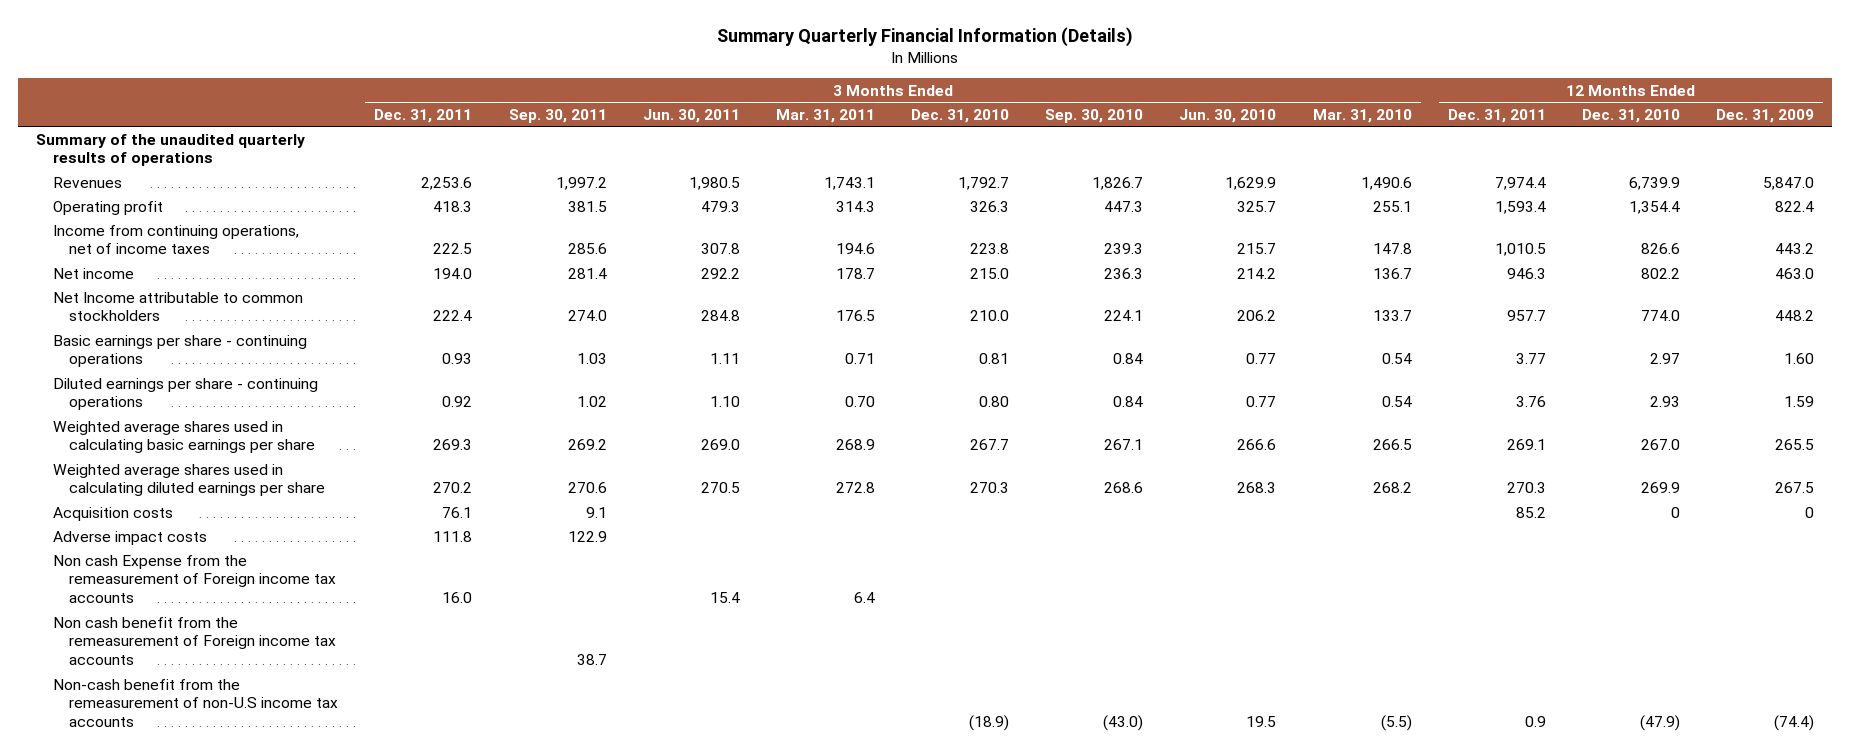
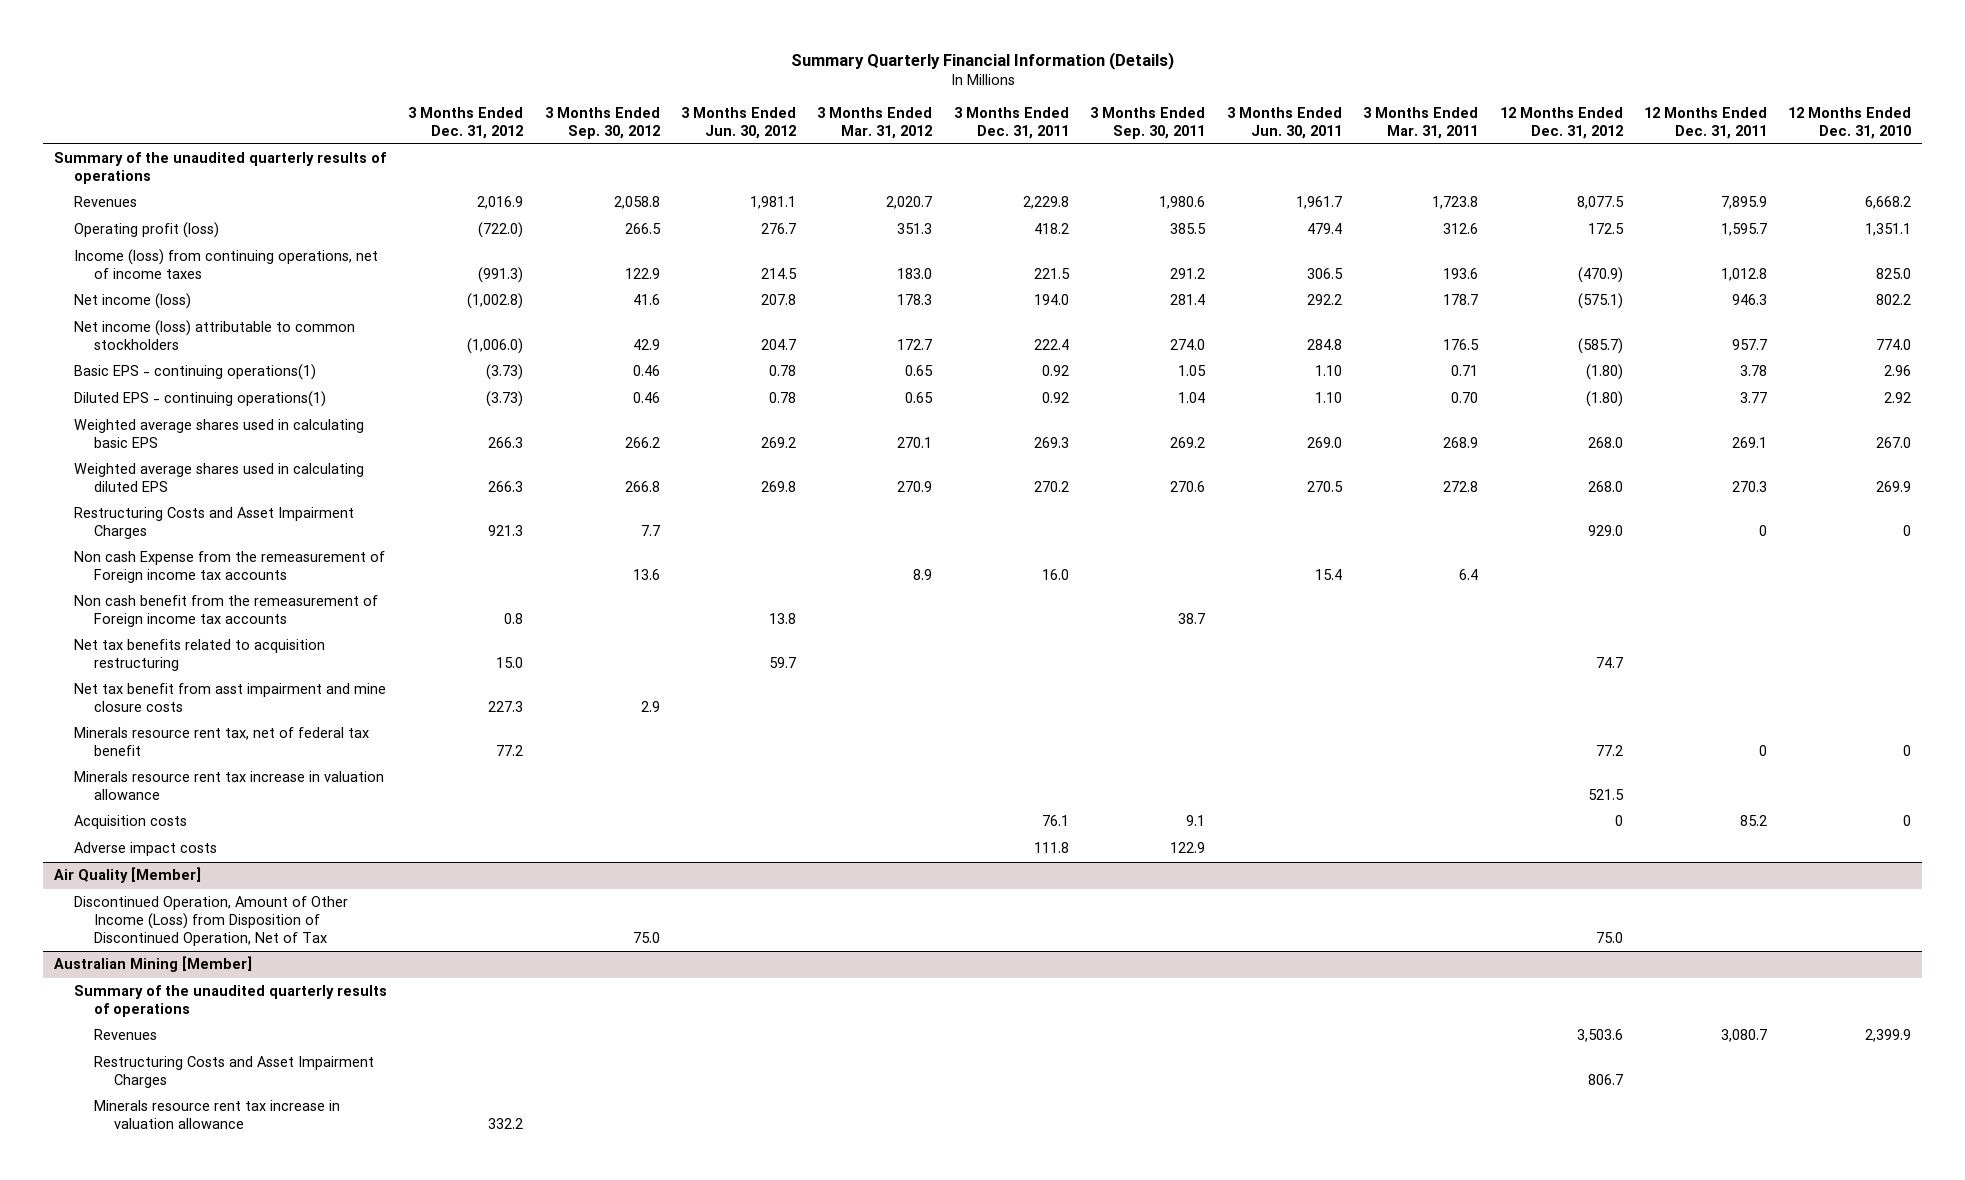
[911,108,1010,123] Dec. 31, 2010 -> none
[1045,108,1144,123] Sep. 30, 2010 -> none
[1179,108,1277,123] Jun. 30, 2010 -> none
[1312,108,1412,123] Mar. 31, 2010 -> none
[1716,108,1815,123] Dec. 31, 2009 -> none
none -> [408,106,524,139] 3 Months Ended Dec. 31, 2012
none -> [544,106,660,139] 3 Months Ended Sep. 30, 2012
none -> [681,106,797,139] 3 Months Ended Jun. 30, 2012
none -> [817,106,933,139] 3 Months Ended Mar. 31, 2012
none -> [1499,106,1623,139] 12 Months Ended Dec. 31, 2012
[421,176,473,190] 2,253.6 -> [1022,196,1069,210] 2,229.8
[555,176,607,190] 1,997.2 -> [1159,196,1206,210] 1,980.6
[688,176,740,190] 1,980.5 -> [1295,196,1342,210] 1,961.7
[823,176,875,190] 1,743.1 -> [1432,196,1479,210] 1,723.8
[1494,176,1546,190] 7,974.4 -> [1720,196,1767,210] 7,895.9
[1628,176,1680,190] 6,739.9 -> [1865,196,1912,210] 6,668.2
[52,200,163,215] Operating profit -> [73,222,219,239] Operating profit (loss)
[433,200,473,212] 418.3 -> [1033,223,1069,235] 418.2
[567,200,607,212] 381.5 -> [1170,223,1207,235] 385.5
[700,200,740,212] 479.3 -> [1306,223,1342,235] 479.4
[835,200,875,212] 314.3 -> [1443,223,1479,235] 312.6
[1494,200,1546,214] 1,593.4 -> [1720,223,1767,237] 1,595.7
[1628,200,1680,214] 1,354.4 -> [1865,223,1912,237] 1,351.1
[52,224,299,255] Income from continuing operations, net of income taxes -> [73,249,378,280] Income (loss) from continuing operations, net of income taxes
[433,243,473,255] 222.5 -> [1033,268,1070,280] 221.5
[567,243,607,255] 285.6 -> [1170,268,1206,280] 291.2
[700,243,740,255] 307.8 -> [1306,268,1343,280] 306.5
[835,243,875,255] 194.6 -> [1443,268,1479,280] 193.6
[1494,243,1546,257] 1,010.5 -> [1720,268,1767,282] 1,012.8
[1640,243,1680,255] 826.6 -> [1876,268,1912,280] 825.0
[52,267,134,279] Net income -> [73,293,191,310] Net income (loss)
[52,291,303,322] Net Income attributable to common stockholders -> [73,320,355,351] Net income (loss) attributable to common stockholders
[52,334,307,368] Basic earnings per share - continuing operations -> [73,364,316,381] Basic EPS - continuing operations(1)
[442,353,473,365] 0.93 -> [1041,365,1069,377] 0.92
[576,353,607,365] 1.03 -> [1178,365,1207,377] 1.05
[709,353,740,365] 1.11 -> [1314,365,1342,377] 1.10
[1515,353,1546,365] 3.77 -> [1739,365,1767,377] 3.78
[1649,353,1680,365] 2.97 -> [1884,365,1912,377] 2.96
[52,377,318,411] Diluted earnings per share - continuing operations -> [73,391,326,408] Diluted EPS - continuing operations(1)
[576,396,607,408] 1.02 -> [1178,392,1206,404] 1.04
[1515,396,1546,408] 3.76 -> [1739,392,1767,404] 3.77
[1649,396,1680,408] 2.93 -> [1884,392,1912,404] 2.92
[52,420,316,454] Weighted average shares used in calculating basic earnings per share -> [73,419,364,449] Weighted average shares used in calculating basic EPS
[52,463,326,497] Weighted average shares used in calculating diluted earnings per share -> [73,463,364,493] Weighted average shares used in calculating diluted EPS
none -> [73,507,354,540] Restructuring Costs and Asset Impairment Charges
[52,678,339,728] Non-cash benefit from the remeasurement of non-U.S income tax accounts -> none
none -> [73,639,325,672] Net tax benefits related to acquisition restructuring
none -> [73,683,386,713] Net tax benefit from asst impairment and mine closure costs
none -> [73,727,369,757] Minerals resource rent tax, net of federal tax benefit
none -> [73,771,384,801] Minerals resource rent tax increase in valuation allowance
[52,506,173,521] Acquisition costs -> [73,815,187,830] Acquisition costs
[52,530,207,545] Adverse impact costs -> [73,842,217,857] Adverse impact costs
none -> [53,867,201,884] Air Quality [Member]
none -> [73,896,348,946] Discontinued Operation, Amount of Other Income (Loss) from Disposition of Discontinued Operation, Net of Tax
none -> [53,956,252,973] Australian Mining [Member]
none -> [73,985,387,1018] Summary of the unaudited quarterly results of operations
none -> [93,1029,157,1041] Revenues
none -> [93,1056,374,1089] Restructuring Costs and Asset Impairment Charges
none -> [93,1100,340,1130] Minerals resource rent tax increase in valuation allowance

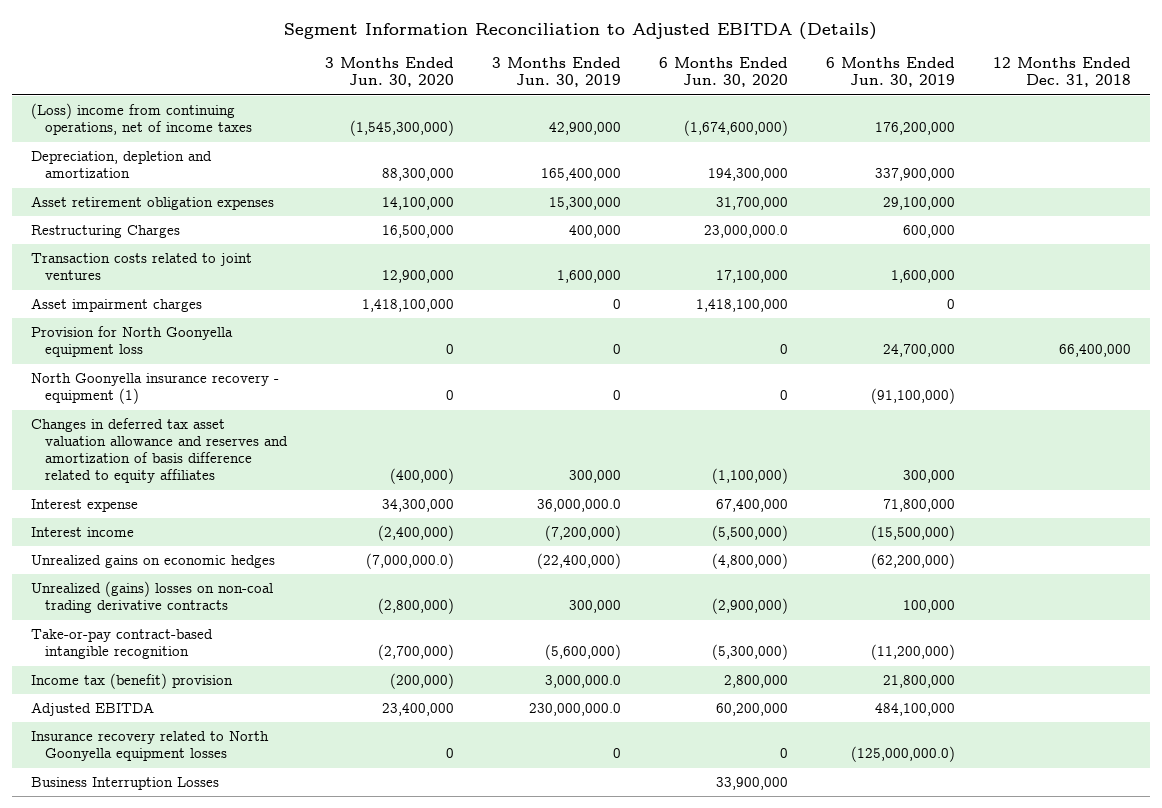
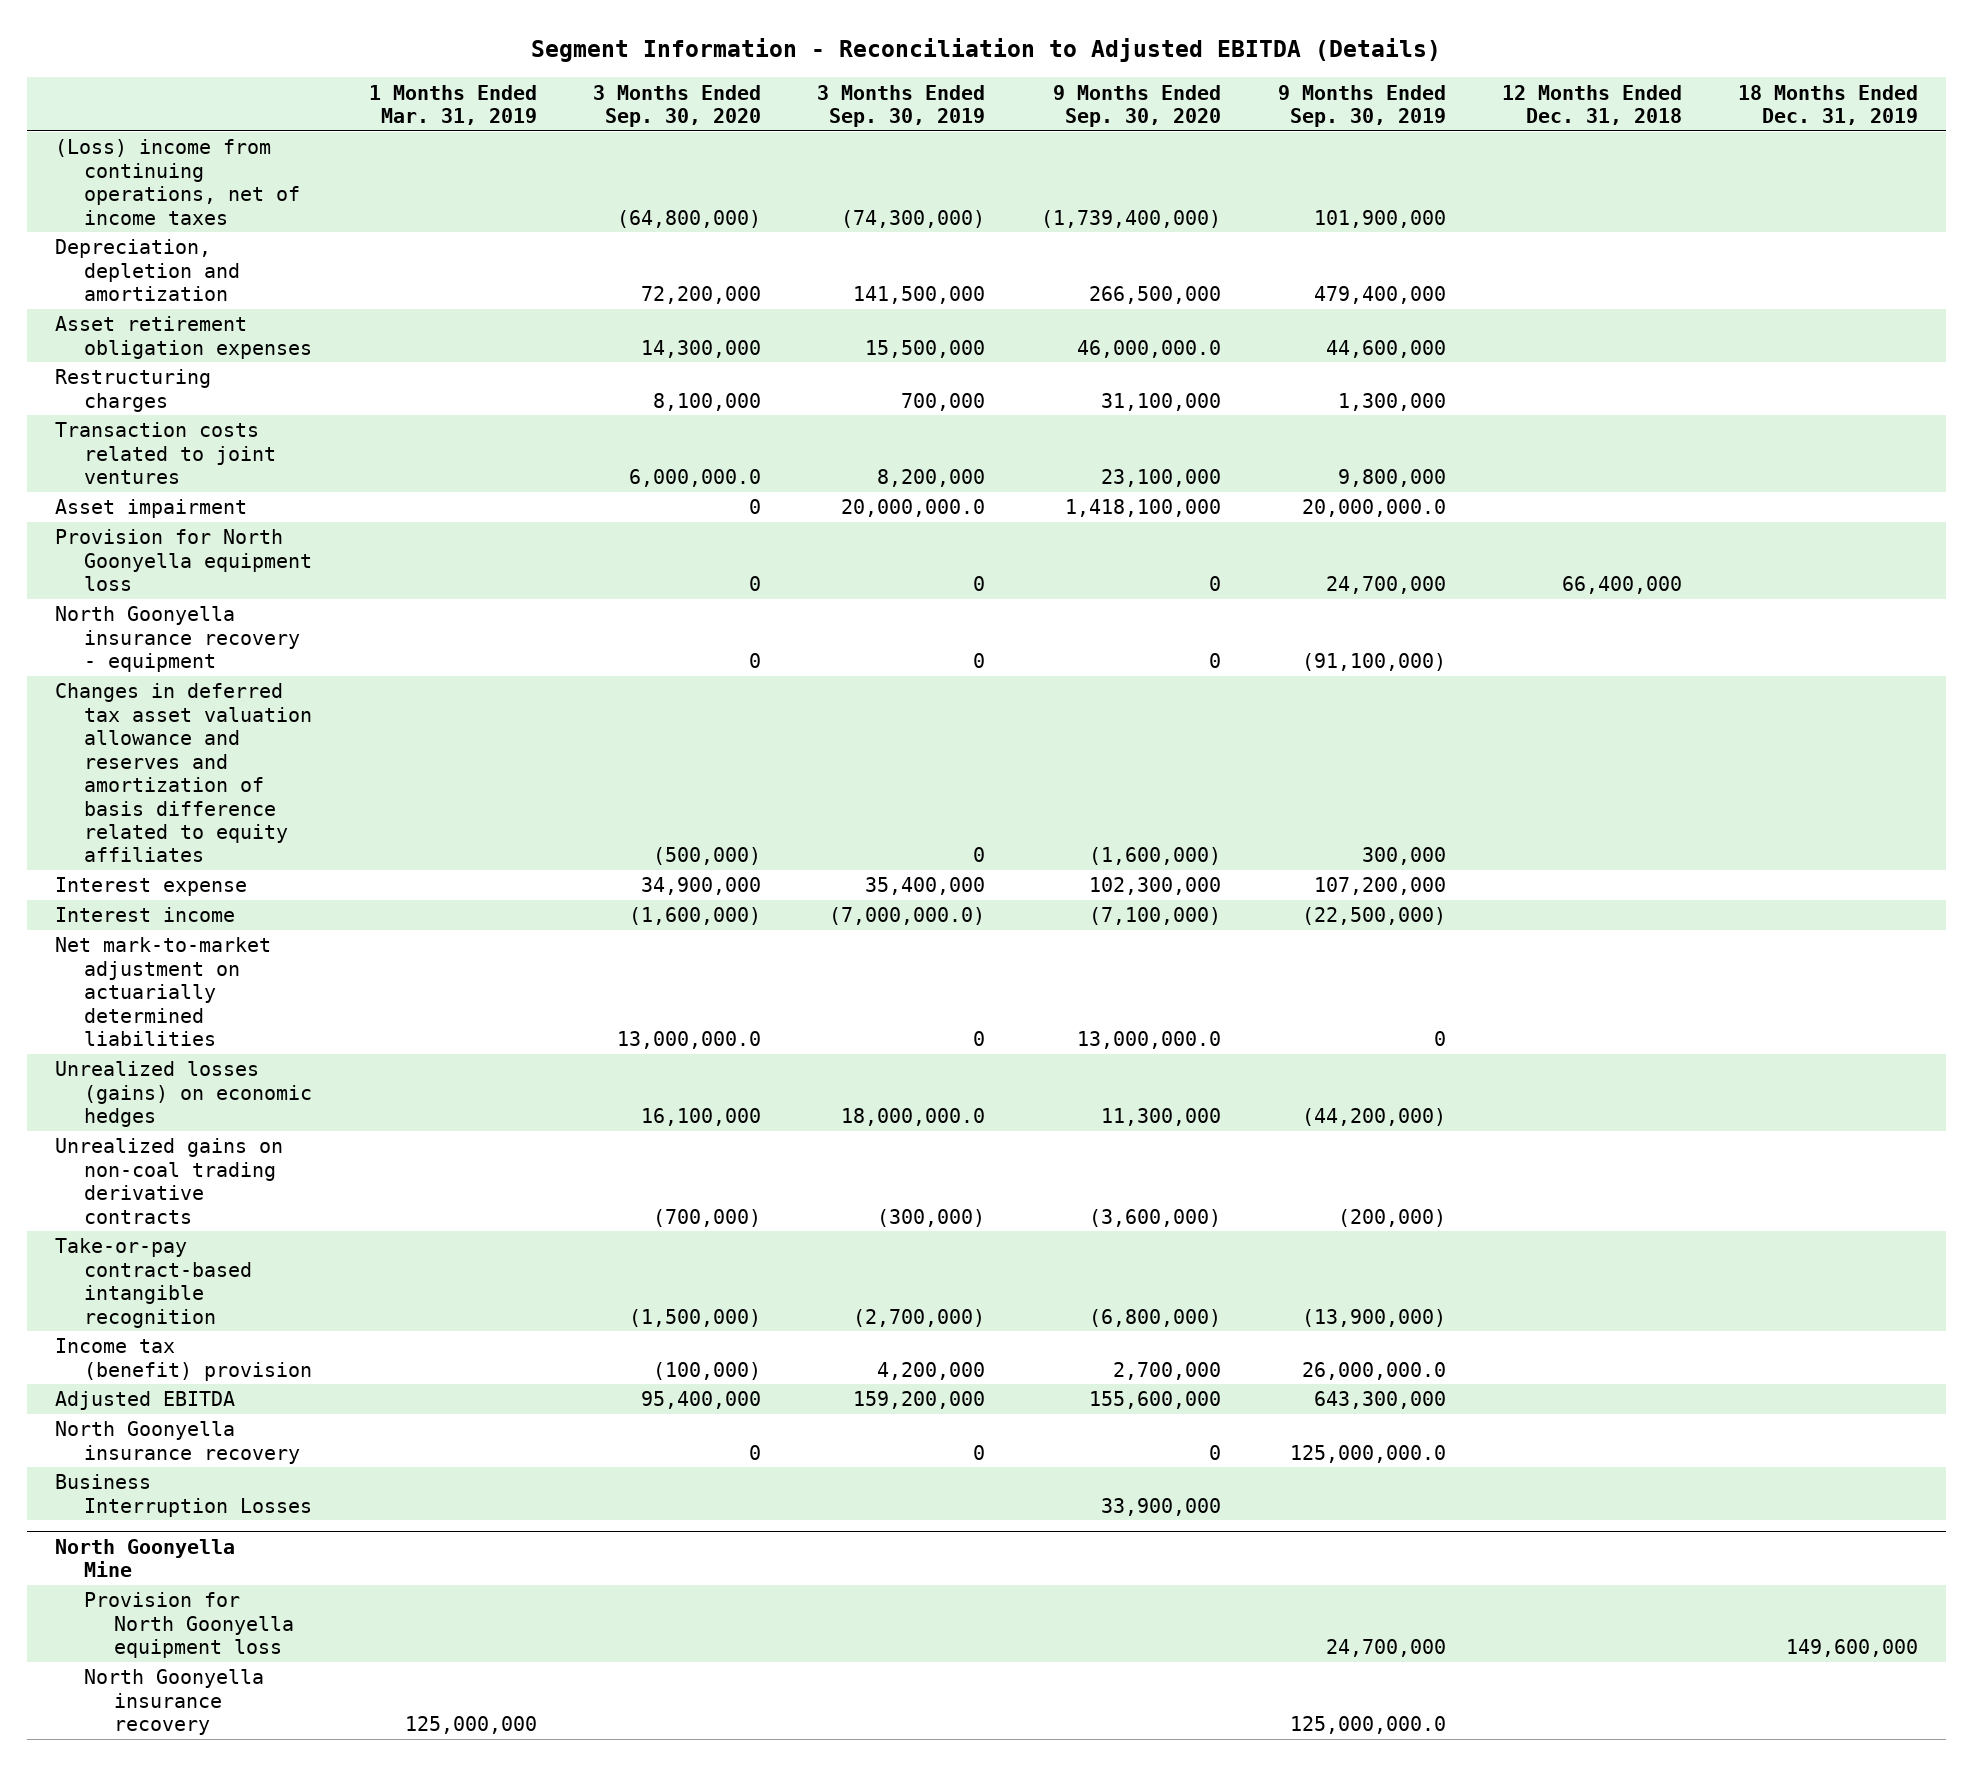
[284,21,878,40] Segment Information Reconciliation to Adjusted EBITDA (Details) -> [531,38,1442,63] Segment Information - Reconciliation to Adjusted EBITDA (Details)
[324,57,454,88] 3 Months Ended Jun. 30, 2020 -> none
[491,57,621,88] 3 Months Ended Jun. 30, 2019 -> none
[658,57,788,88] 6 Months Ended Jun. 30, 2020 -> none
[825,57,955,88] 6 Months Ended Jun. 30, 2019 -> none
none -> [368,84,537,126] 1 Months Ended Mar. 31, 2019
none -> [592,84,761,128] 3 Months Ended Sep. 30, 2020
none -> [817,84,986,128] 3 Months Ended Sep. 30, 2019
none -> [1053,84,1222,128] 9 Months Ended Sep. 30, 2020
none -> [1277,84,1446,128] 9 Months Ended Sep. 30, 2019
none -> [1737,84,1918,126] 18 Months Ended Dec. 31, 2019
[31,225,181,239] Restructuring Charges -> [54,369,211,412] Restructuring charges
[31,298,203,313] Asset impairment charges -> [54,499,247,519] Asset impairment
[31,373,280,405] North Goonyella insurance recovery - equipment (1) -> [54,606,301,673] North Goonyella insurance recovery - equipment
none -> [54,937,271,1047] Net mark-to-market adjustment on actuarially determined liabilities
[31,555,276,569] Unrealized gains on economic hedges -> [54,1061,313,1128] Unrealized losses (gains) on economic hedges
[31,581,274,614] Unrealized (gains) losses on non-coal trading derivative contracts -> [54,1138,283,1224] Unrealized gains on non-coal trading derivative contracts
[31,731,270,762] Insurance recovery related to North Goonyella equipment losses -> [54,1421,301,1464] North Goonyella insurance recovery
none -> [54,1538,235,1578] North Goonyella Mine
none -> [84,1592,294,1659] Provision for North Goonyella equipment loss
none -> [84,1669,265,1736] North Goonyella insurance recovery

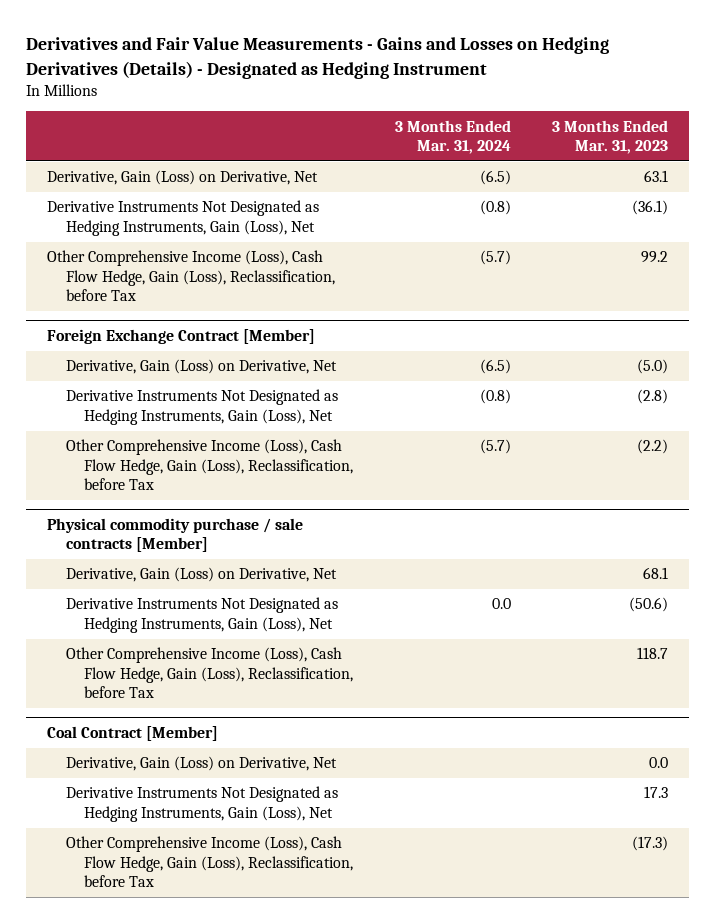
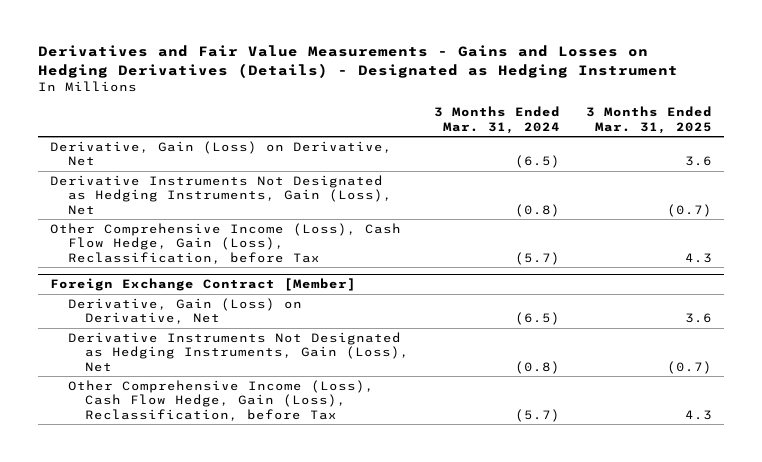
[552,119,669,155] 3 Months Ended Mar. 31, 2023 -> none
none -> [585,106,712,134] 3 Months Ended Mar. 31, 2025
[46,518,303,553] Physical commodity purchase / sale contracts [Member] -> none
[65,567,337,583] Derivative, Gain (Loss) on Derivative, Net -> none
[65,597,338,633] Derivative Instruments Not Designated as Hedging Instruments, Gain (Loss), Net -> none
[65,647,354,699] Other Comprehensive Income (Loss), Cash Flow Hedge, Gain (Loss), Reclassification, before Tax -> none
[46,726,218,742] Coal Contract [Member] -> none
[65,756,337,772] Derivative, Gain (Loss) on Derivative, Net -> none
[65,786,338,822] Derivative Instruments Not Designated as Hedging Instruments, Gain (Loss), Net -> none
[65,836,354,888] Other Comprehensive Income (Loss), Cash Flow Hedge, Gain (Loss), Reclassification, before Tax -> none

